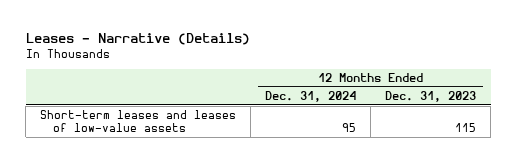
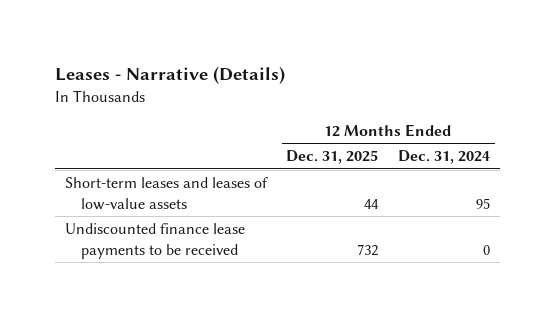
[385,90,477,102] Dec. 31, 2023 -> none
none -> [286,150,379,165] Dec. 31, 2025
none -> [64,223,245,259] Undiscounted finance lease payments to be received

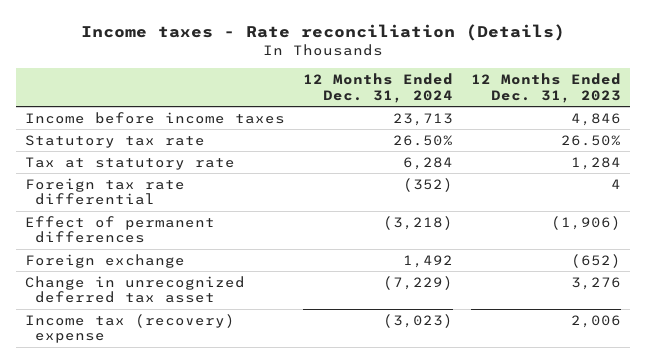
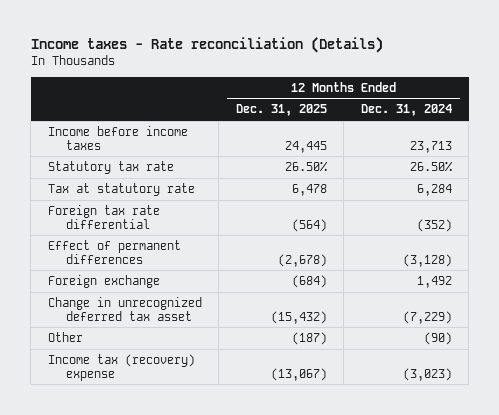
[470,73,621,103] 12 Months Ended Dec. 31, 2023 -> none
none -> [235,104,327,117] Dec. 31, 2025
[382,215,453,230] (3,218) -> [402,253,452,267] (3,128)
none -> [47,331,83,342] Other

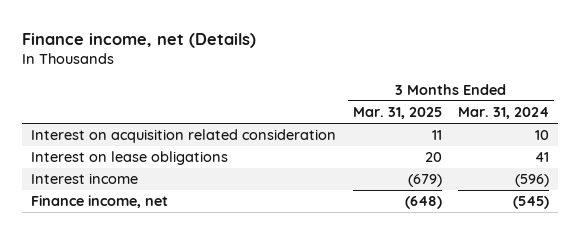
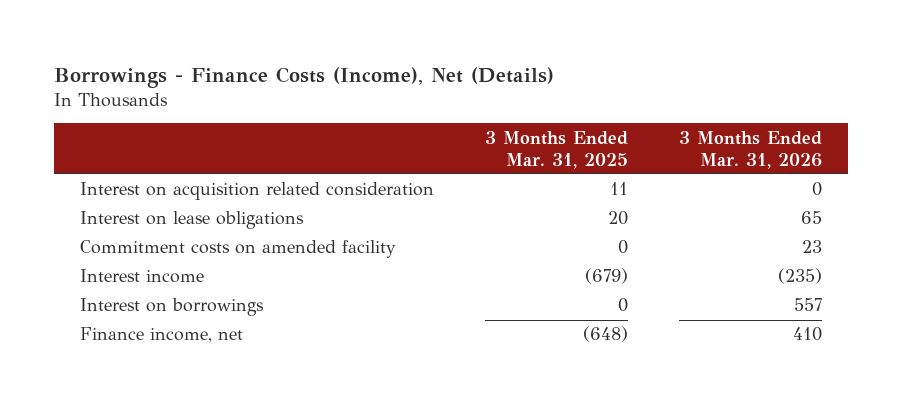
[22,32,257,48] Finance income, net (Details) -> [53,66,554,88] Borrowings - Finance Costs (Income), Net (Details)
[458,106,550,119] Mar. 31, 2024 -> none
none -> [679,130,823,169] 3 Months Ended Mar. 31, 2026
none -> [79,240,396,259] Commitment costs on amended facility
none -> [79,298,264,317] Interest on borrowings

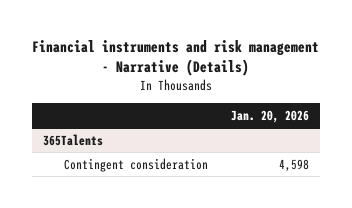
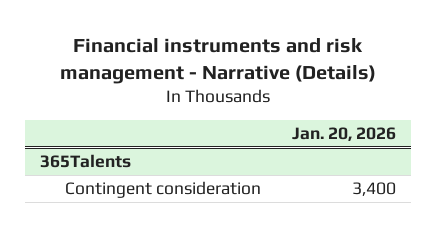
[278,158,309,172] 4,598 -> [351,182,396,197] 3,400

